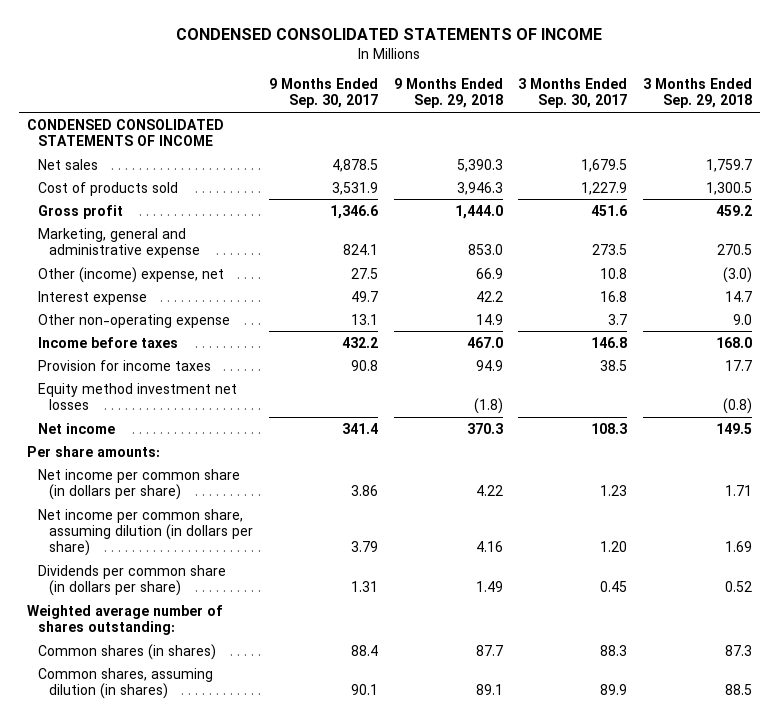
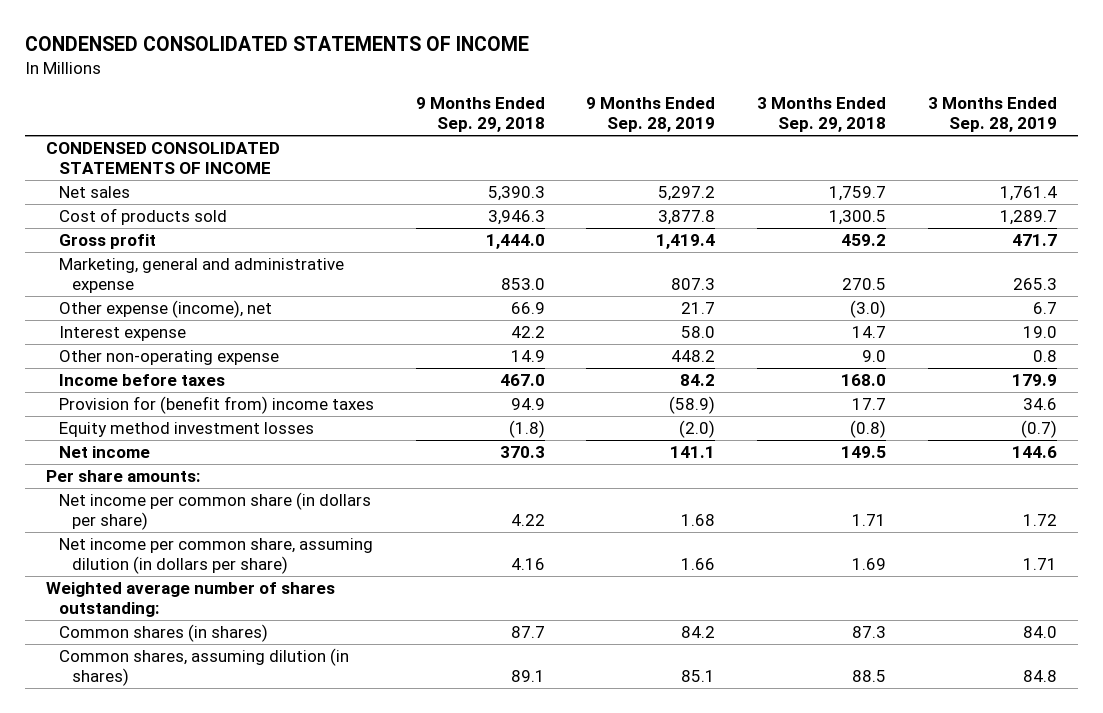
[269,78,379,109] 9 Months Ended Sep. 30, 2017 -> none
[518,78,628,109] 3 Months Ended Sep. 30, 2017 -> none
none -> [586,97,716,132] 9 Months Ended Sep. 28, 2019
none -> [927,97,1057,132] 3 Months Ended Sep. 28, 2019
[38,266,225,283] Other (income) expense, net -> [58,300,272,319] Other expense (income), net
[38,359,212,371] Provision for income taxes -> [58,396,374,415] Provision for (benefit from) income taxes
[38,382,238,410] Equity method investment net losses -> [58,422,314,438] Equity method investment losses
[38,564,227,596] Dividends per common share (in dollars per share) -> none

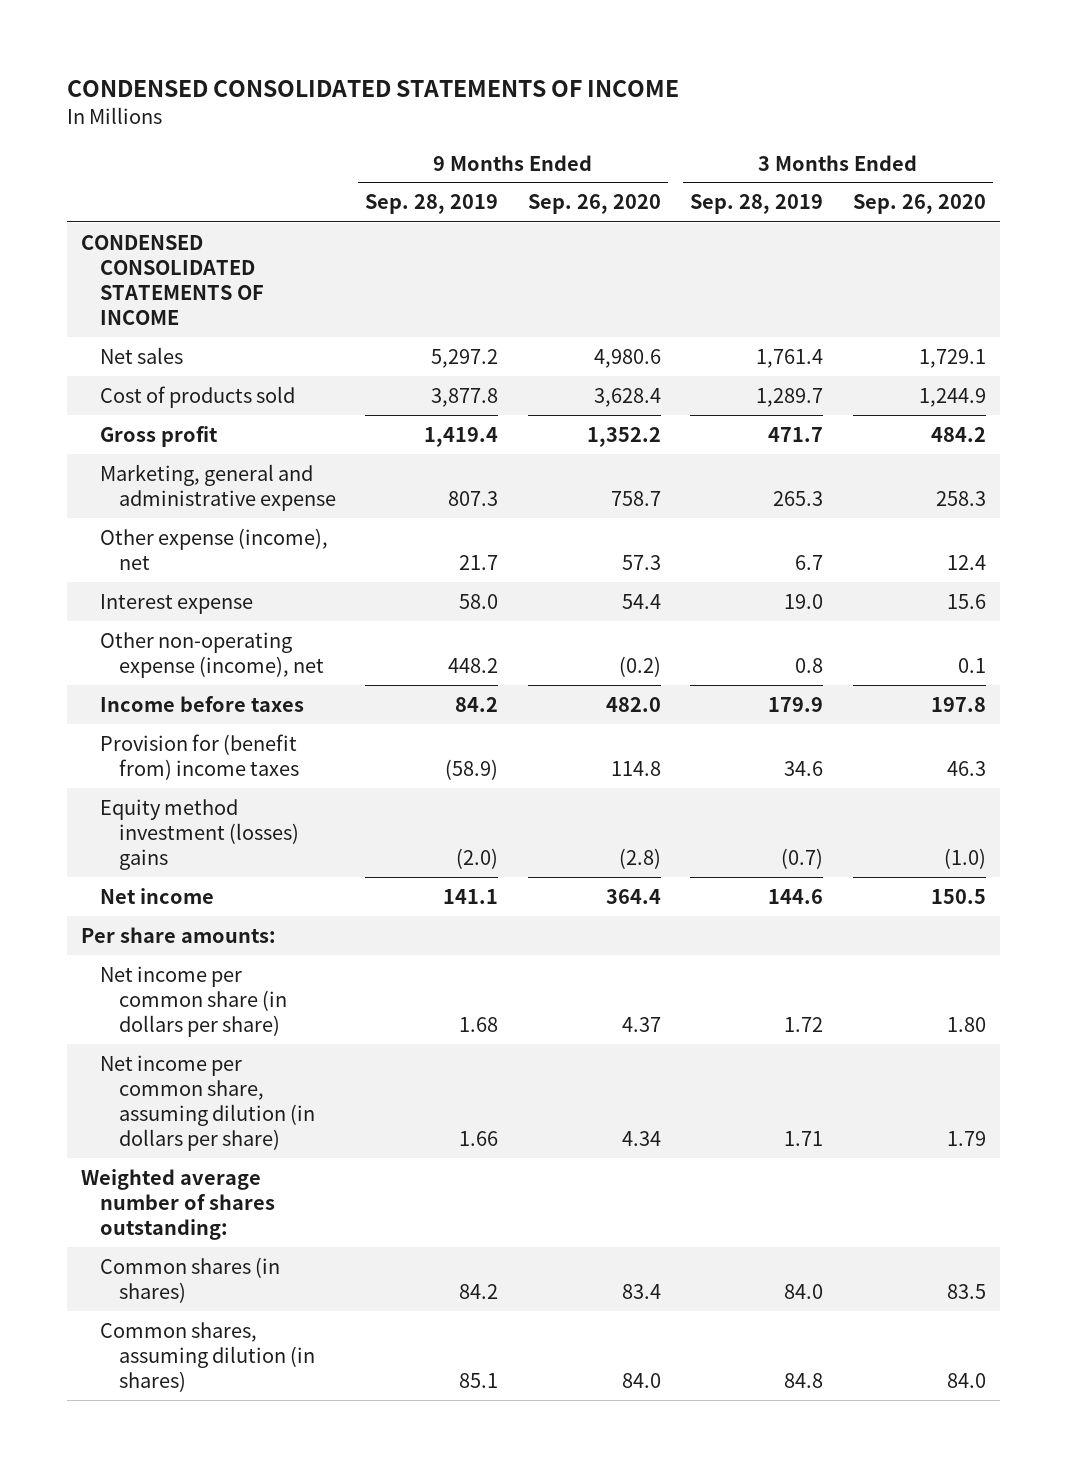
[415,97,545,132] 9 Months Ended Sep. 29, 2018 -> none
[757,97,887,132] 3 Months Ended Sep. 29, 2018 -> none
none -> [527,194,661,215] Sep. 26, 2020
none -> [852,194,986,215] Sep. 26, 2020
[58,350,279,366] Other non-operating expense -> [100,631,324,678] Other non-operating expense (income), net
[58,422,314,438] Equity method investment losses -> [100,798,299,870] Equity method investment (losses) gains

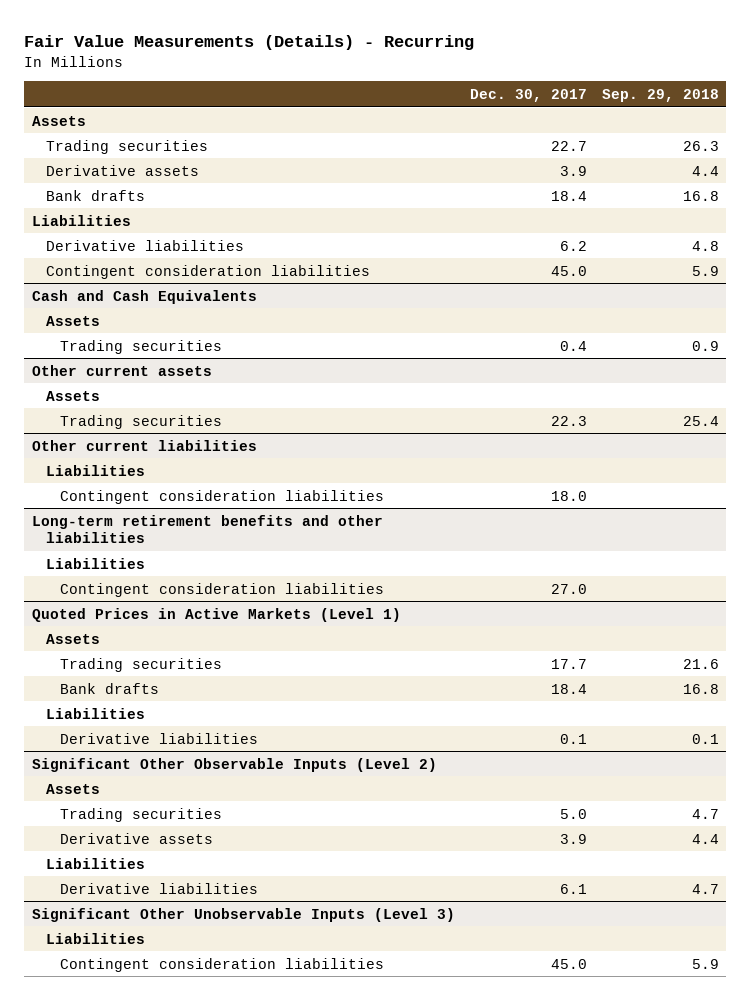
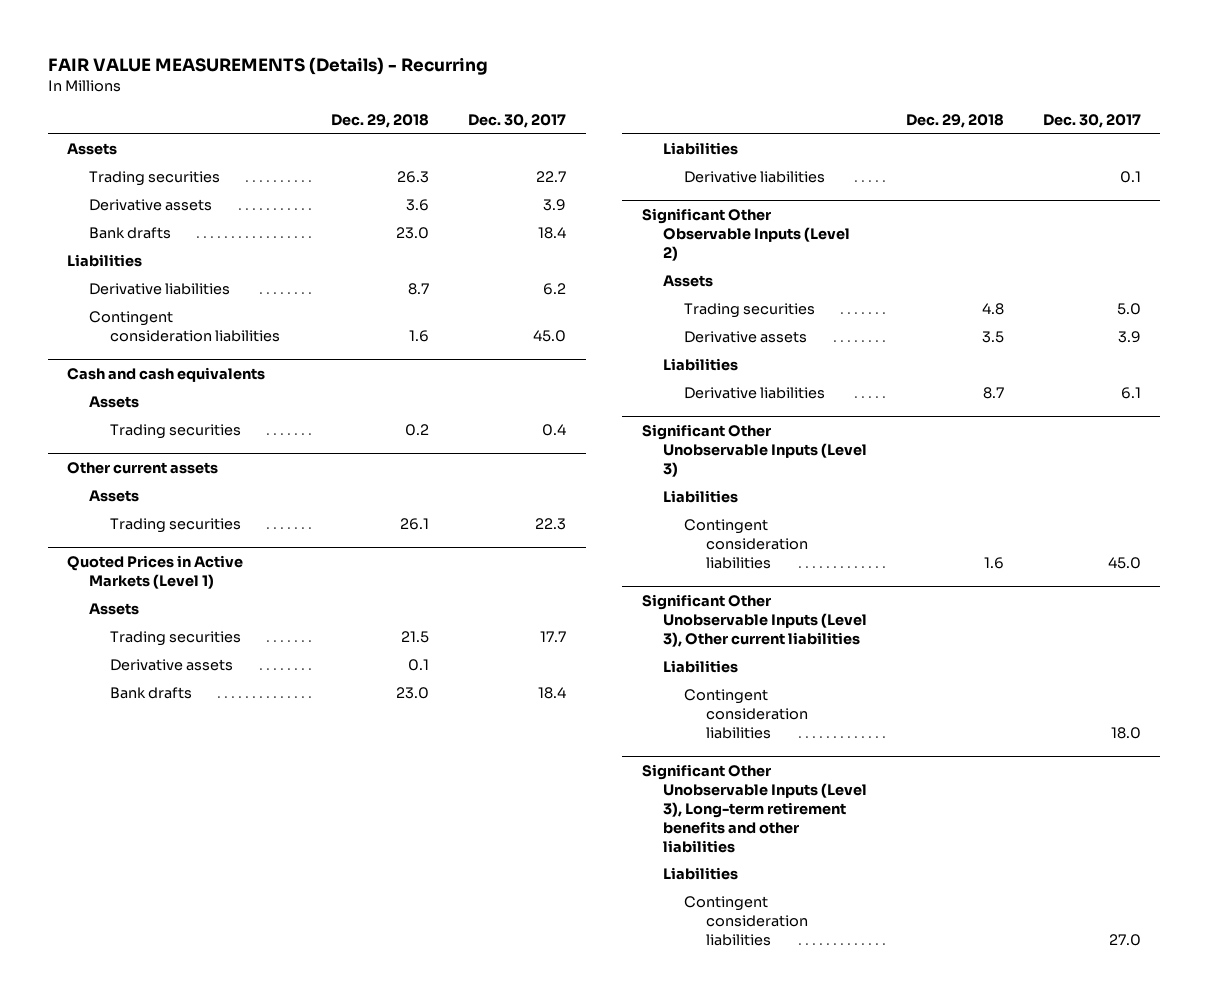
[24,34,475,50] Fair Value Measurements (Details) - Recurring -> [47,56,488,75] FAIR VALUE MEASUREMENTS (Details) - Recurring
[601,88,719,102] Sep. 29, 2018 -> none
none -> [331,113,430,128] Dec. 29, 2018
[31,289,257,304] Cash and Cash Equivalents -> [67,366,266,382] Cash and cash equivalents
[31,439,257,451] Other current liabilities -> none
[45,464,145,476] Liabilities -> none
[59,489,384,504] Contingent consideration liabilities -> none
[31,514,383,544] Long-term retirement benefits and other liabilities -> none
[45,557,145,569] Liabilities -> none
[59,582,384,597] Contingent consideration liabilities -> none
none -> [109,659,233,672] Derivative assets
none -> [641,593,868,647] Significant Other Unobservable Inputs (Level 3), Other current liabilities
none -> [663,660,739,674] Liabilities
none -> [684,689,808,740] Contingent consideration liabilities
none -> [641,763,868,853] Significant Other Unobservable Inputs (Level 3), Long-term retirement benefits and other liabilities
none -> [663,867,739,881] Liabilities
none -> [684,896,808,947] Contingent consideration liabilities

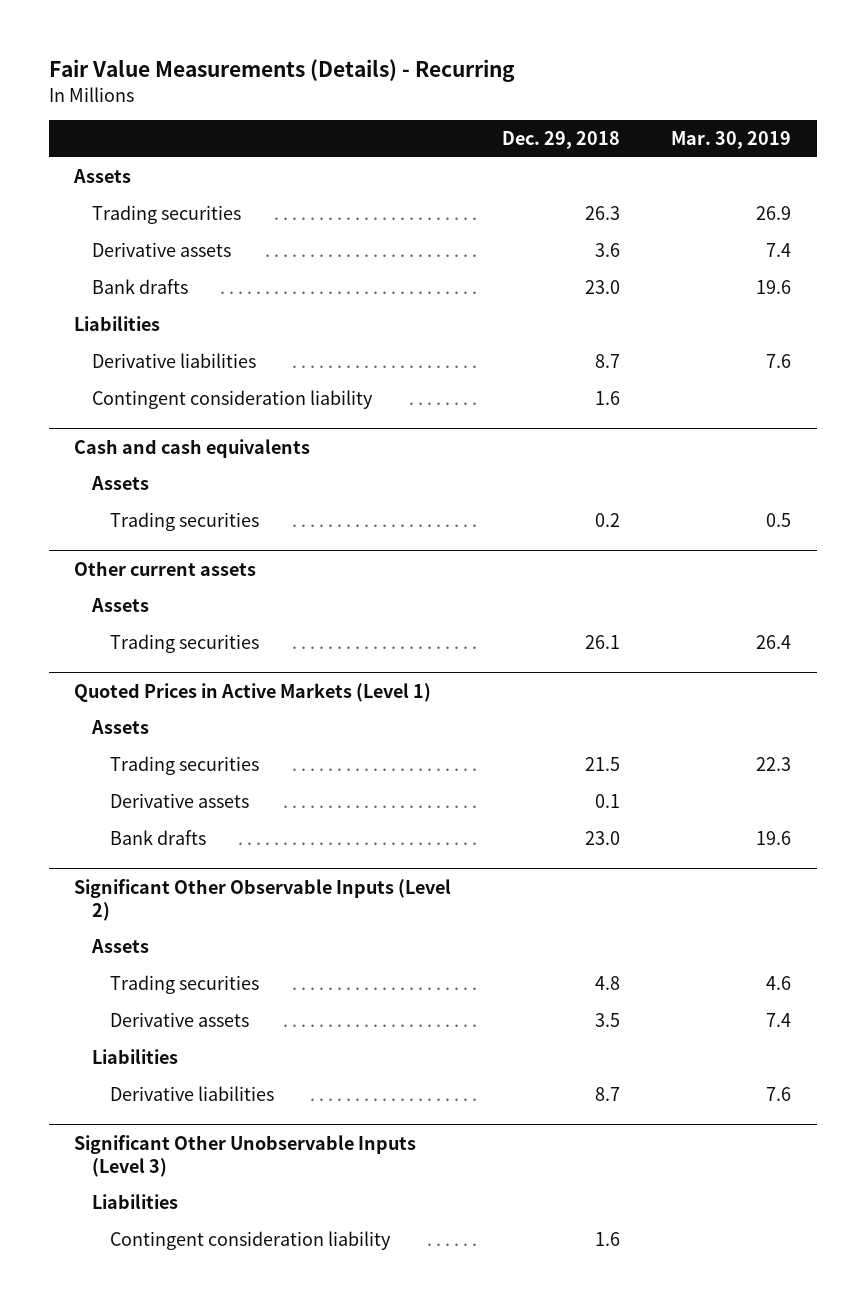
[47,56,488,75] FAIR VALUE MEASUREMENTS (Details) - Recurring -> [49,59,516,83] Fair Value Measurements (Details) - Recurring
[468,113,567,128] Dec. 30, 2017 -> none
none -> [671,131,792,150] Mar. 30, 2019
[88,311,280,343] Contingent consideration liabilities -> [92,390,374,410] Contingent consideration liability
[663,142,739,156] Liabilities -> none
[684,171,826,184] Derivative liabilities -> none
[641,593,868,647] Significant Other Unobservable Inputs (Level 3), Other current liabilities -> none
[663,660,739,674] Liabilities -> none
[684,689,808,740] Contingent consideration liabilities -> none
[641,763,868,853] Significant Other Unobservable Inputs (Level 3), Long-term retirement benefits and other liabilities -> none
[663,867,739,881] Liabilities -> none
[684,896,808,947] Contingent consideration liabilities -> none
[684,519,808,570] Contingent consideration liabilities -> [110,1231,392,1251] Contingent consideration liability

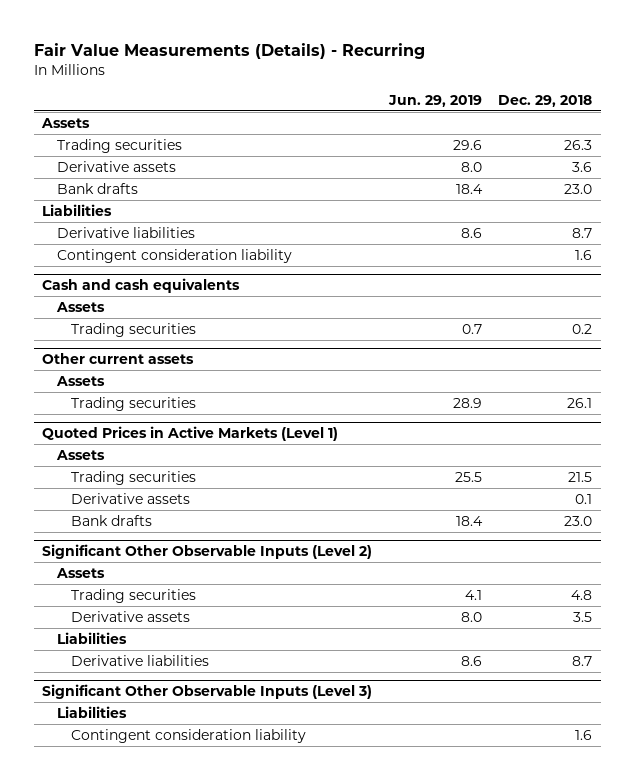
[671,131,792,150] Mar. 30, 2019 -> none
none -> [387,94,482,107] Jun. 29, 2019
[74,1134,417,1177] Significant Other Unobservable Inputs (Level 3) -> [42,684,373,700] Significant Other Observable Inputs (Level 3)

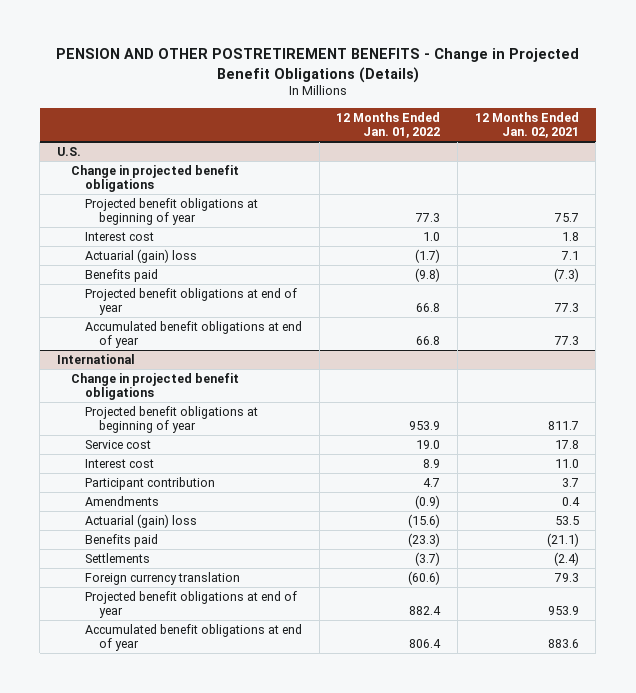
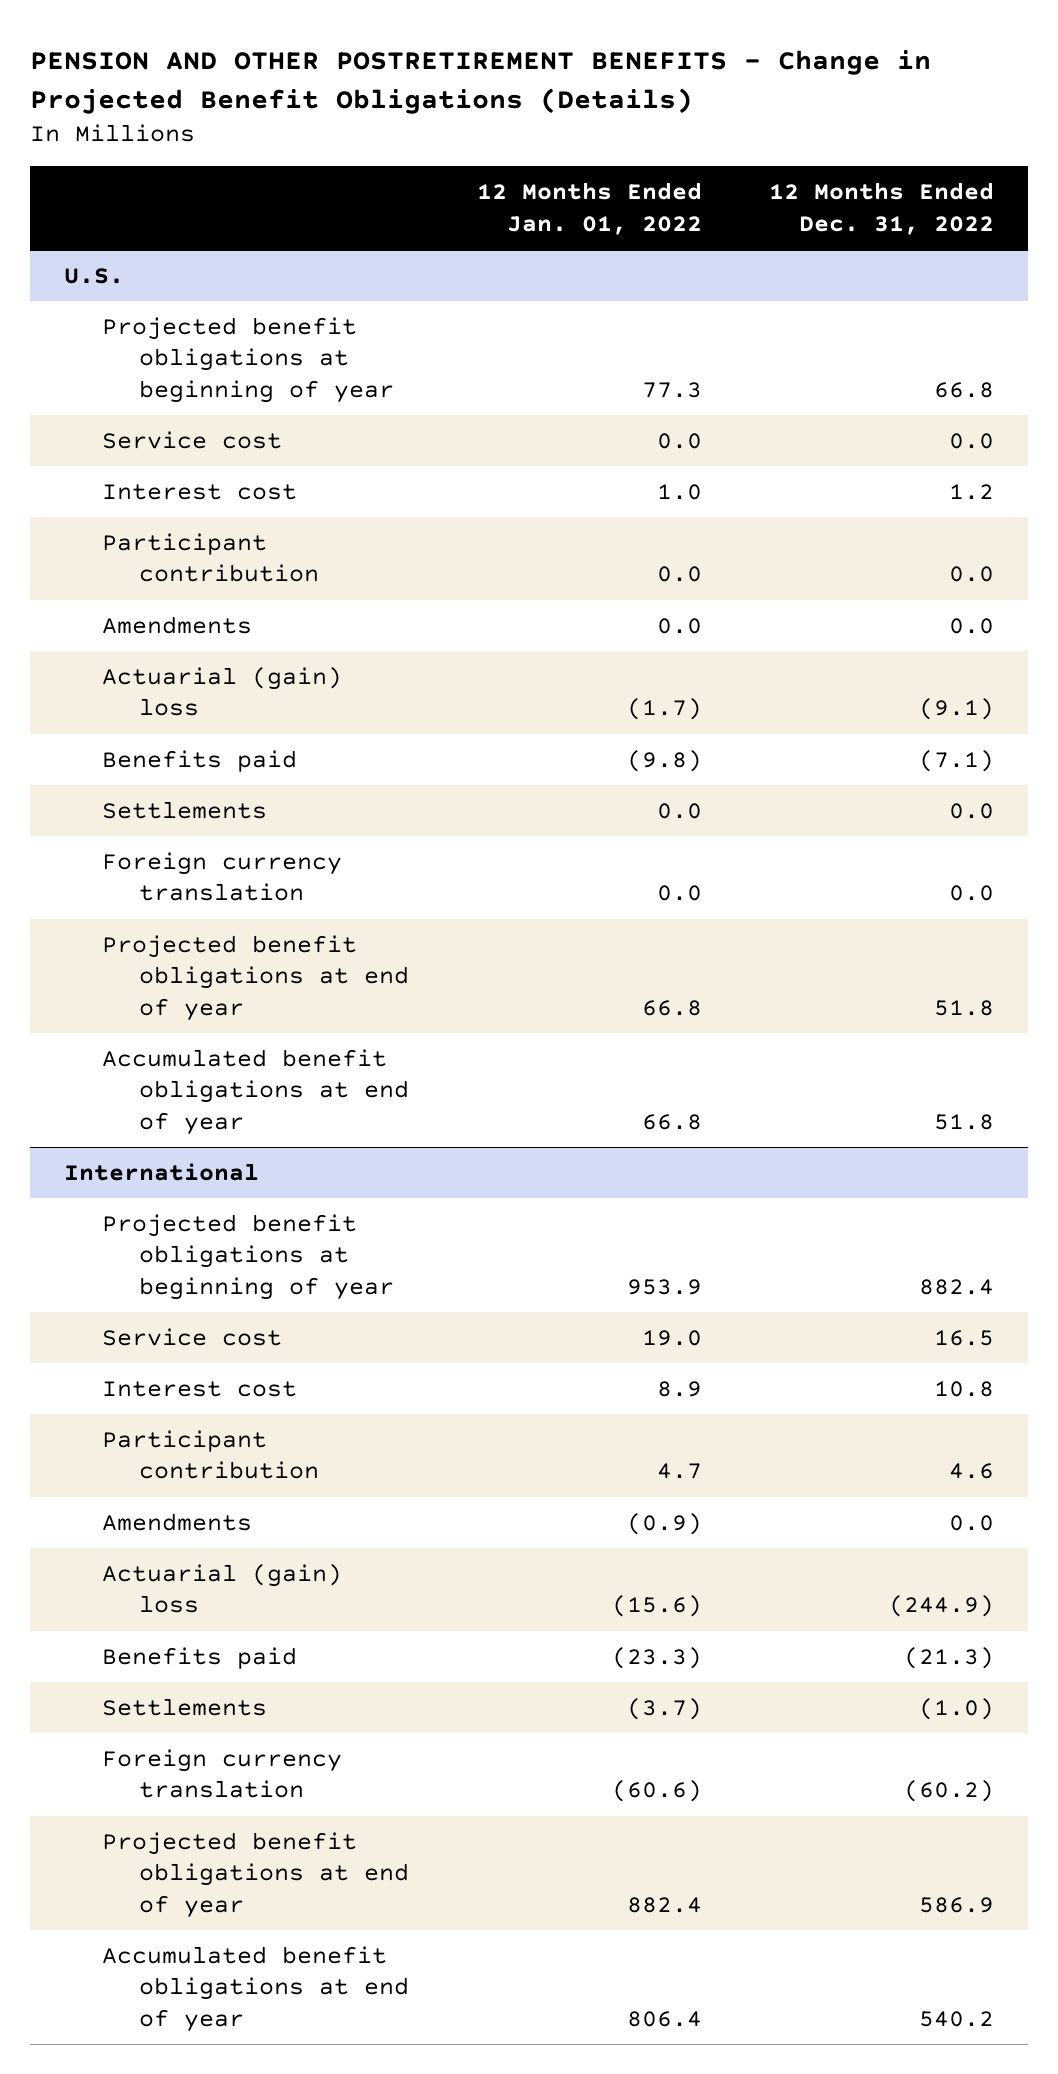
[474,111,579,139] 12 Months Ended Jan. 02, 2021 -> none
none -> [769,182,995,235] 12 Months Ended Dec. 31, 2022
[71,164,240,193] Change in projected benefit obligations -> none
none -> [101,430,282,449] Service cost
none -> [101,532,320,583] Participant contribution
none -> [101,615,252,634] Amendments
none -> [101,800,267,819] Settlements
none -> [101,851,342,902] Foreign currency translation
[71,372,240,401] Change in projected benefit obligations -> none

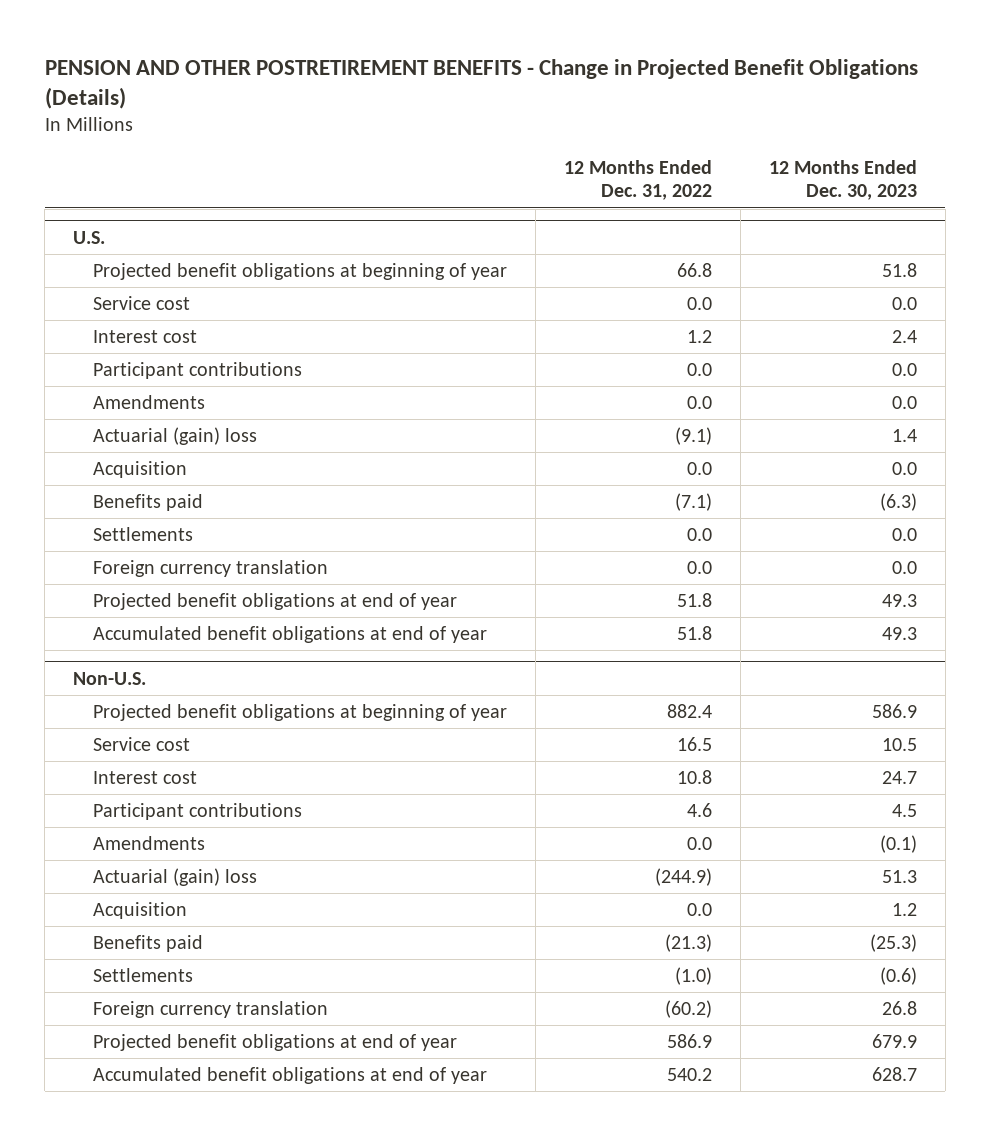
[476,182,702,235] 12 Months Ended Jan. 01, 2022 -> none
none -> [769,159,918,201] 12 Months Ended Dec. 30, 2023
[101,532,320,583] Participant contribution -> [93,361,303,379] Participant contributions
none -> [93,460,188,478] Acquisition
[63,1162,259,1181] International -> [73,671,147,685] Non-U.S.
[101,1429,320,1480] Participant contribution -> [93,802,303,820] Participant contributions
none -> [93,901,188,919] Acquisition

